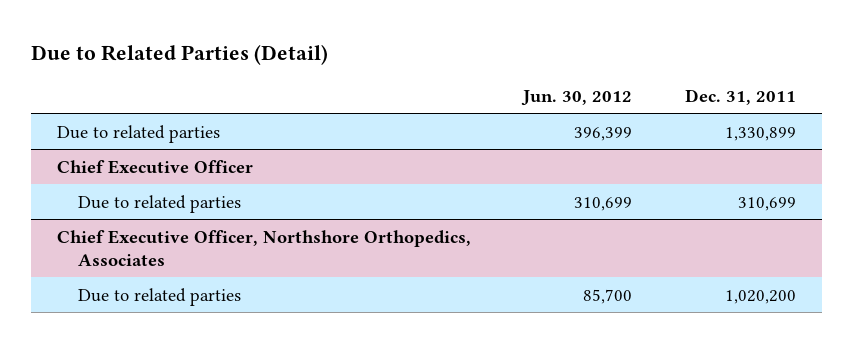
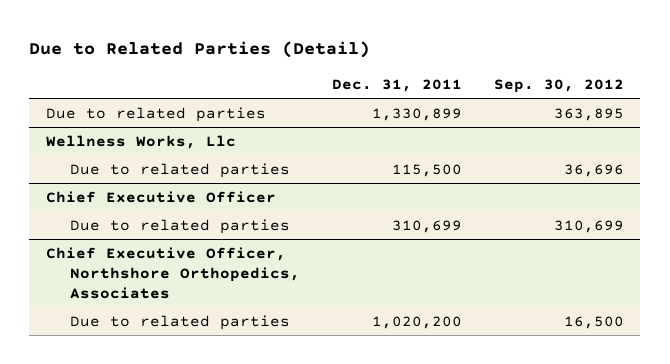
[521,89,633,106] Jun. 30, 2012 -> none
none -> [494,79,625,94] Sep. 30, 2012
none -> [45,134,236,149] Wellness Works, Llc
none -> [69,162,290,178] Due to related parties

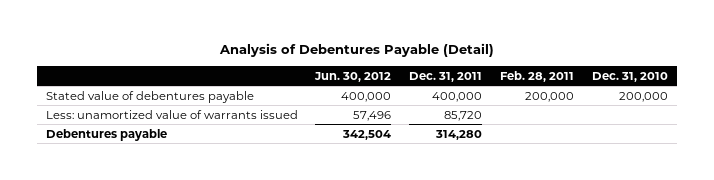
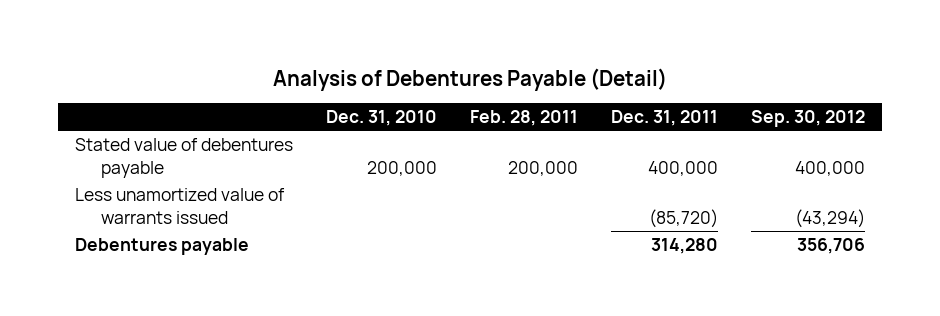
[314,71,392,82] Jun. 30, 2012 -> none
none -> [751,110,866,128] Sep. 30, 2012
[45,109,298,119] Less: unamortized value of warrants issued -> [74,188,285,224] Less unamortized value of warrants issued
[444,110,483,121] 85,720 -> [648,208,718,228] (85,720)

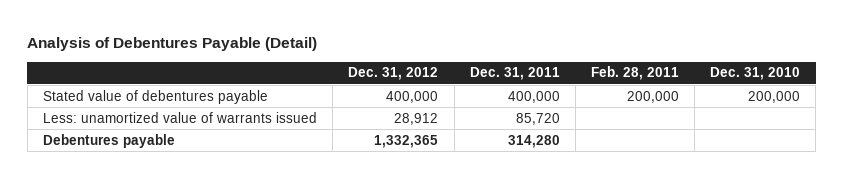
[751,110,866,128] Sep. 30, 2012 -> none
none -> [348,67,439,81] Dec. 31, 2012
[74,188,285,224] Less unamortized value of warrants issued -> [43,111,318,123] Less: unamortized value of warrants issued
[648,208,718,228] (85,720) -> [515,112,560,125] 85,720

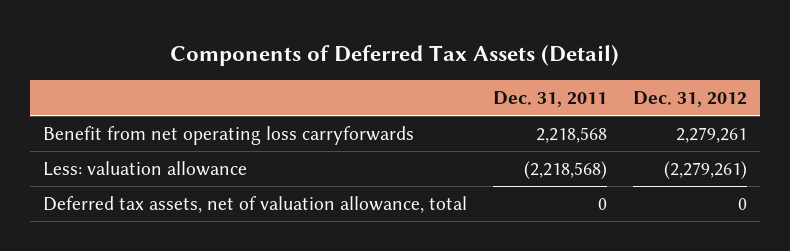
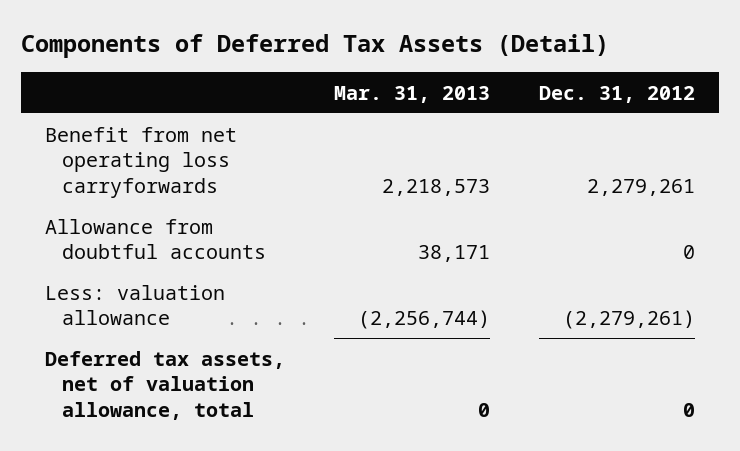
[493,91,608,108] Dec. 31, 2011 -> none
none -> [334,85,491,103] Mar. 31, 2013
none -> [45,218,266,260] Allowance from doubtful accounts

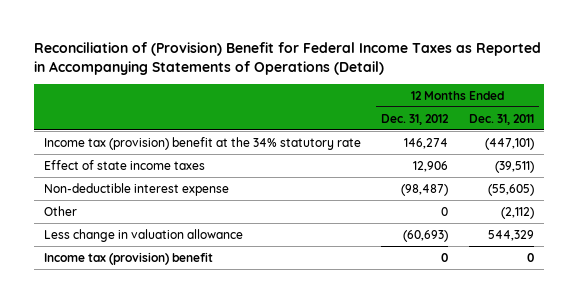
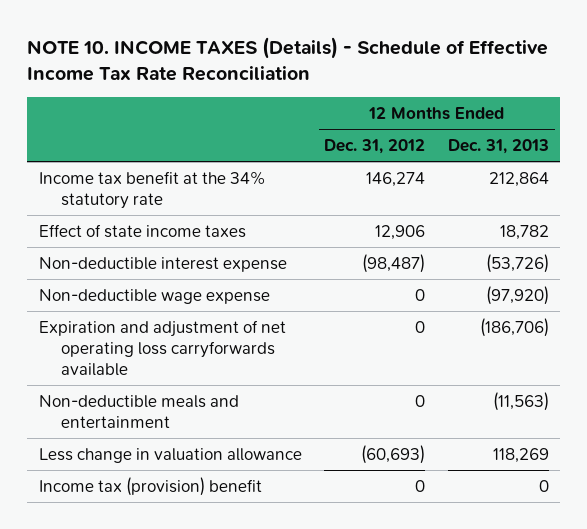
[33,41,541,75] Reconciliation of (Provision) Benefit for Federal Income Taxes as Reported in Accompanying Statements of Operations (Detail) -> [27,36,549,82] NOTE 10. INCOME TAXES (Details) - Schedule of Effective Income Tax Rate Reconciliation
[468,113,534,125] Dec. 31, 2011 -> none
none -> [447,139,549,155] Dec. 31, 2013
[43,136,361,150] Income tax (provision) benefit at the 34% statutory rate -> [38,170,266,209] Income tax benefit at the 34% statutory rate
[43,205,77,216] Other -> none
none -> [38,288,270,304] Non-deductible wage expense
none -> [38,319,286,377] Expiration and adjustment of net operating loss carryforwards available
none -> [38,394,239,428] Non-deductible meals and entertainment

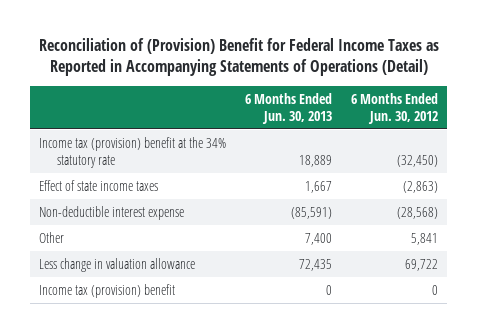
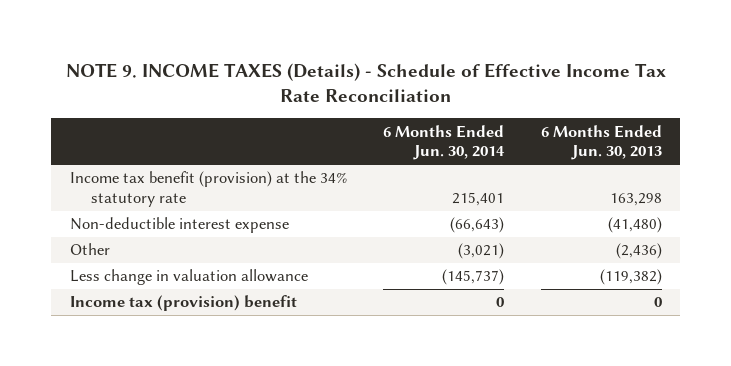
[38,38,439,77] Reconciliation of (Provision) Benefit for Federal Income Taxes as Reported in Accompanying Statements of Operations (Detail) -> [65,62,666,103] NOTE 9. INCOME TAXES (Details) - Schedule of Effective Income Tax Rate Reconciliation
[350,92,438,124] 6 Months Ended Jun. 30, 2012 -> none
none -> [383,124,506,161] 6 Months Ended Jun. 30, 2014
[39,179,159,191] Effect of state income taxes -> none
[39,136,227,168] Income tax (provision) benefit at the 34% statutory rate -> [69,171,347,208] Income tax benefit (provision) at the 34% statutory rate
[299,154,333,167] 18,889 -> [609,193,662,207] 163,298
[291,206,333,219] (85,591) -> [607,217,662,234] (41,480)
[305,232,333,245] 7,400 -> [615,243,662,260] (2,436)
[299,258,333,271] 72,435 -> [599,269,662,286] (119,382)

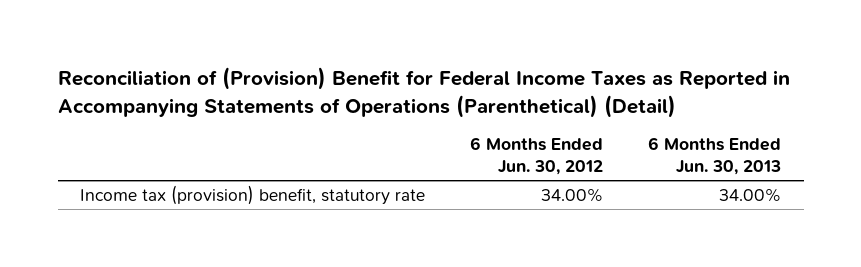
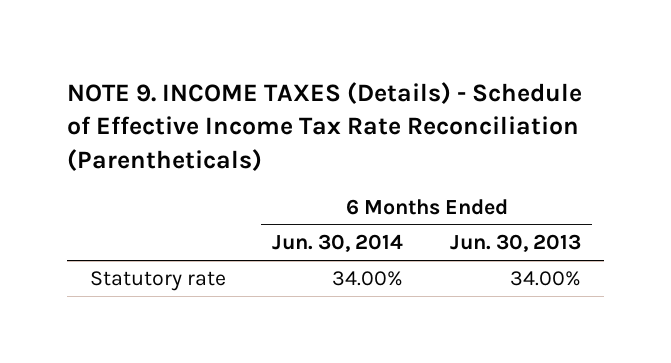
[57,67,790,118] Reconciliation of (Provision) Benefit for Federal Income Taxes as Reported in Accompanying Statements of Operations (Parenthetical) (Detail) -> [66,81,582,172] NOTE 9. INCOME TAXES (Details) - Schedule of Effective Income Tax Rate Reconciliation (Parentheticals)
[470,137,604,176] 6 Months Ended Jun. 30, 2012 -> none
none -> [272,234,404,253] Jun. 30, 2014
[80,184,426,205] Income tax (provision) benefit, statutory rate -> [90,271,227,292] Statutory rate

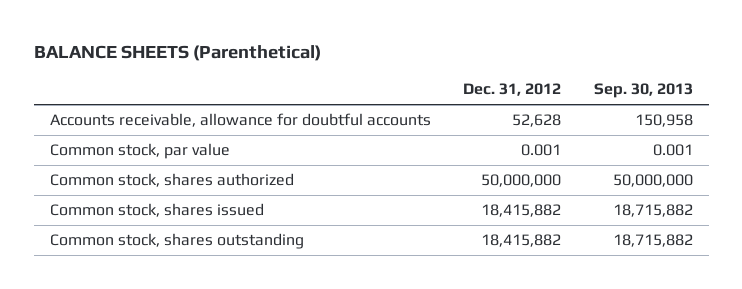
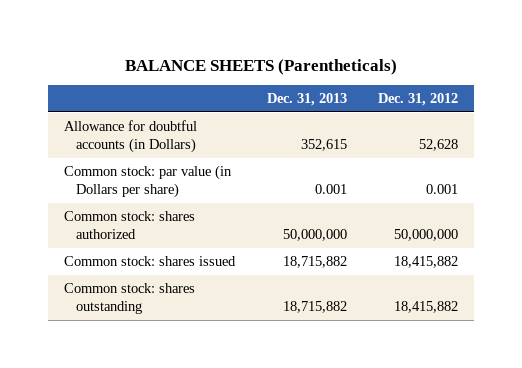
[33,45,321,62] BALANCE SHEETS (Parenthetical) -> [125,58,398,75] BALANCE SHEETS (Parentheticals)
[593,83,693,99] Sep. 30, 2013 -> none
none -> [266,93,347,107] Dec. 31, 2013
[49,113,431,128] Accounts receivable, allowance for doubtful accounts -> [63,120,197,154] Allowance for doubtful accounts (in Dollars)
[49,143,230,160] Common stock, par value -> [63,165,232,199] Common stock: par value (in Dollars per share)
[49,173,294,188] Common stock, shares authorized -> [63,211,195,240] Common stock: shares authorized
[49,203,264,218] Common stock, shares issued -> [63,256,236,267] Common stock: shares issued
[49,233,304,250] Common stock, shares outstanding -> [63,283,195,315] Common stock: shares outstanding

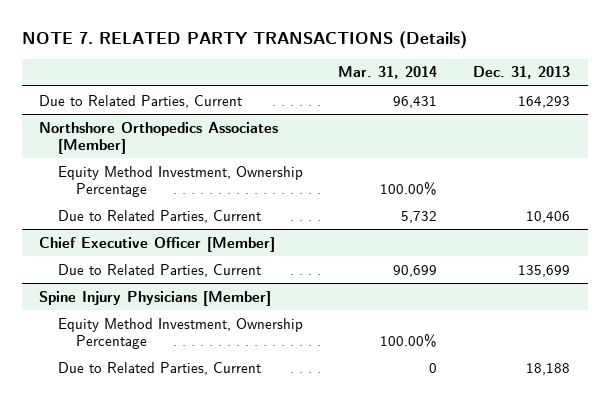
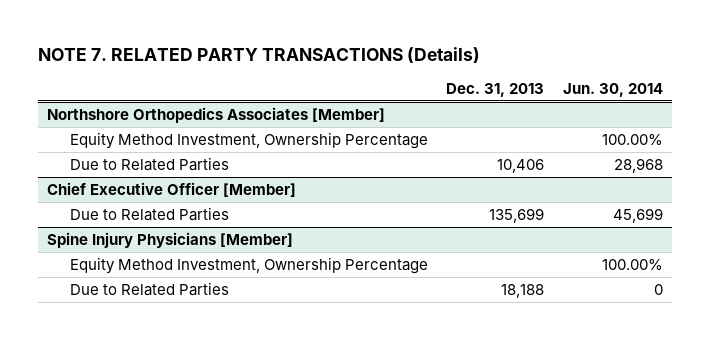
[338,66,438,80] Mar. 31, 2014 -> none
none -> [562,82,663,97] Jun. 30, 2014
[39,94,243,108] Due to Related Parties, Current -> none
[57,209,261,223] Due to Related Parties, Current -> [70,156,230,171] Due to Related Parties
[57,263,261,277] Due to Related Parties, Current -> [70,206,230,221] Due to Related Parties
[57,361,261,375] Due to Related Parties, Current -> [70,281,230,296] Due to Related Parties

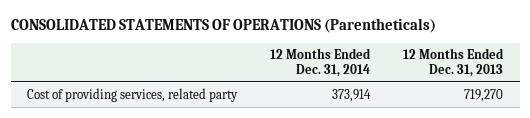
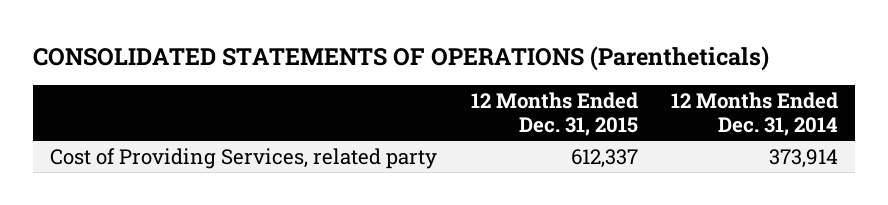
[403,48,505,77] 12 Months Ended Dec. 31, 2013 -> none
none -> [470,92,638,137] 12 Months Ended Dec. 31, 2015
[27,88,239,103] Cost of providing services, related party -> [49,148,437,170] Cost of Providing Services, related party

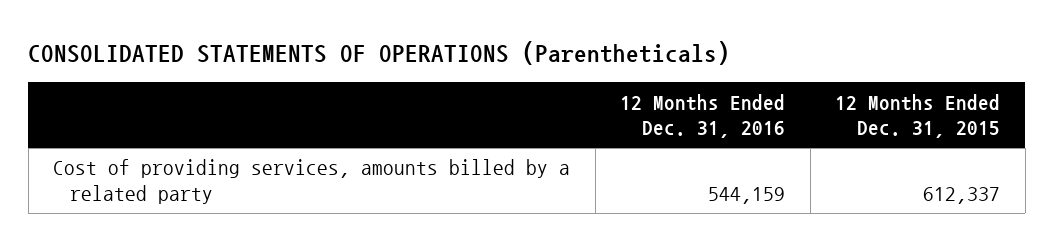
[671,92,839,137] 12 Months Ended Dec. 31, 2014 -> none
none -> [620,93,786,139] 12 Months Ended Dec. 31, 2016
[49,148,437,170] Cost of Providing Services, related party -> [53,159,571,205] Cost of providing services, amounts billed by a related party

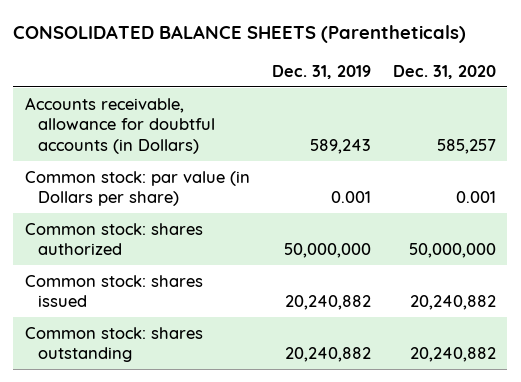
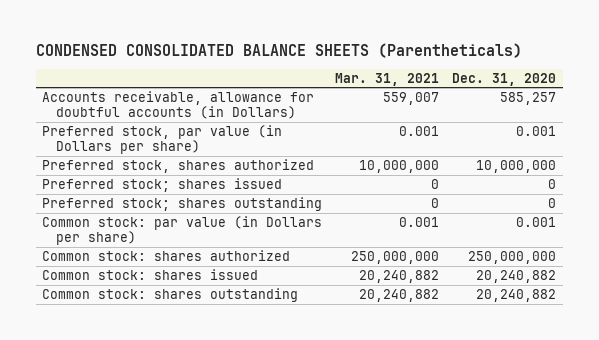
[13,24,467,43] CONSOLIDATED BALANCE SHEETS (Parentheticals) -> [36,42,523,58] CONDENSED CONSOLIDATED BALANCE SHEETS (Parentheticals)
[271,64,371,79] Dec. 31, 2019 -> none
none -> [335,72,440,86] Mar. 31, 2021
none -> [42,125,283,154] Preferred stock, par value (in Dollars per share)
none -> [42,159,315,174] Preferred stock, shares authorized
none -> [42,178,283,193] Preferred stock; shares issued
none -> [42,197,323,212] Preferred stock; shares outstanding
[409,243,497,259] 50,000,000 -> [468,251,557,265] 250,000,000

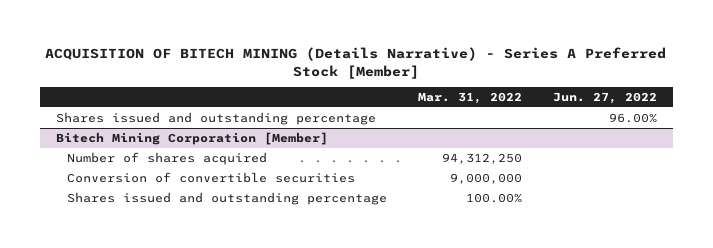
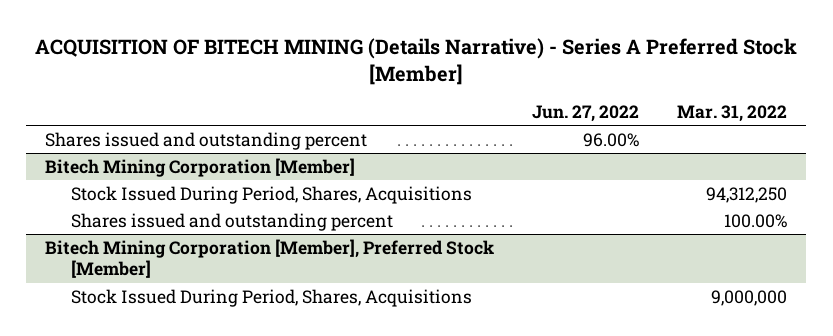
[55,111,376,125] Shares issued and outstanding percentage -> [45,131,368,150] Shares issued and outstanding percent
[66,171,355,183] Conversion of convertible securities -> none
[66,151,267,165] Number of shares acquired -> [71,185,473,204] Stock Issued During Period, Shares, Acquisitions
[66,191,387,205] Shares issued and outstanding percentage -> [71,212,394,231] Shares issued and outstanding percent
none -> [45,238,495,279] Bitech Mining Corporation [Member], Preferred Stock [Member]
none -> [71,288,473,307] Stock Issued During Period, Shares, Acquisitions

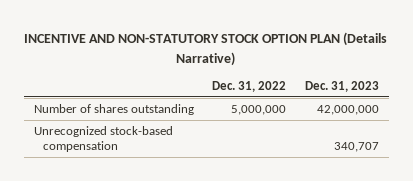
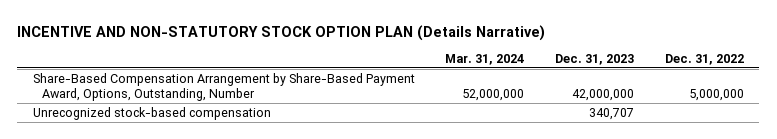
none -> [445,53,525,65] Mar. 31, 2024
[33,103,194,115] Number of shares outstanding -> [32,72,415,102] Share-Based Compensation Arrangement by Share-Based Payment Award, Options, Outstanding, Number

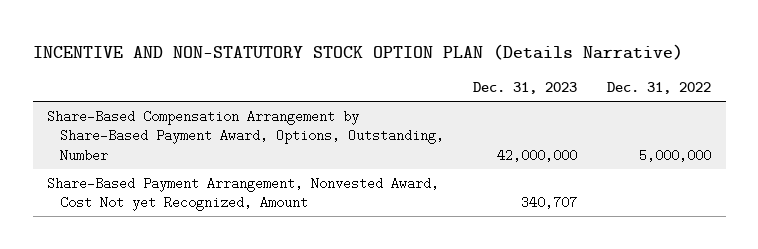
[445,53,525,65] Mar. 31, 2024 -> none
[32,106,271,120] Unrecognized stock-based compensation -> [47,176,440,212] Share-Based Payment Arrangement, Nonvested Award, Cost Not yet Recognized, Amount

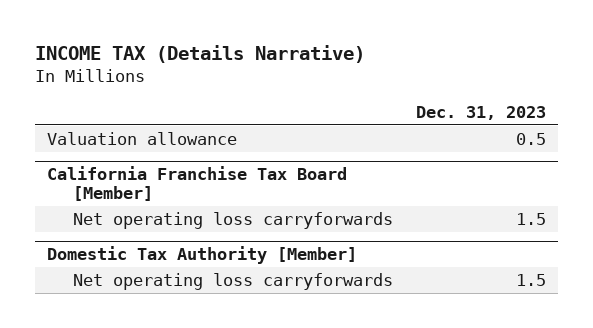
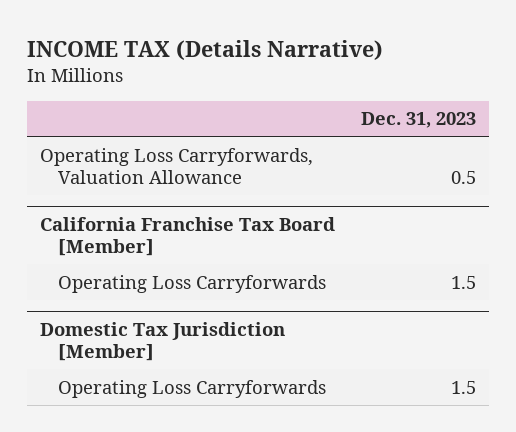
[46,131,237,145] Valuation allowance -> [40,147,314,184] Operating Loss Carryforwards, Valuation Allowance
[72,211,393,229] Net operating loss carryforwards -> [57,274,326,293] Operating Loss Carryforwards
[46,246,357,265] Domestic Tax Authority [Member] -> [40,321,286,361] Domestic Tax Jurisdiction [Member]
[72,272,393,290] Net operating loss carryforwards -> [57,379,326,398] Operating Loss Carryforwards

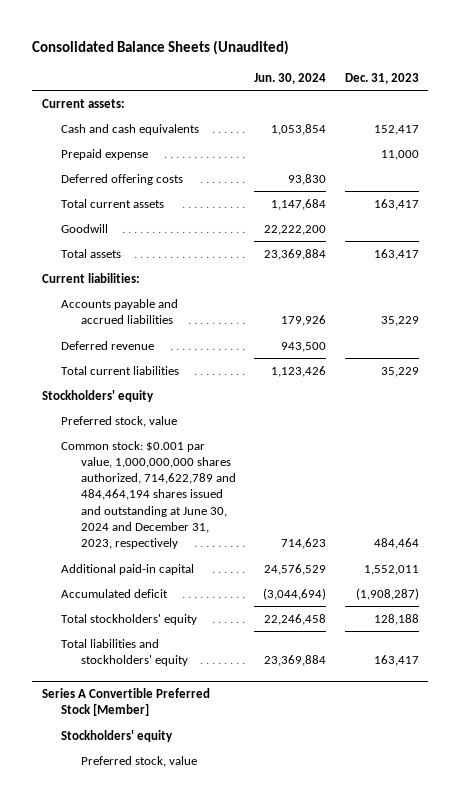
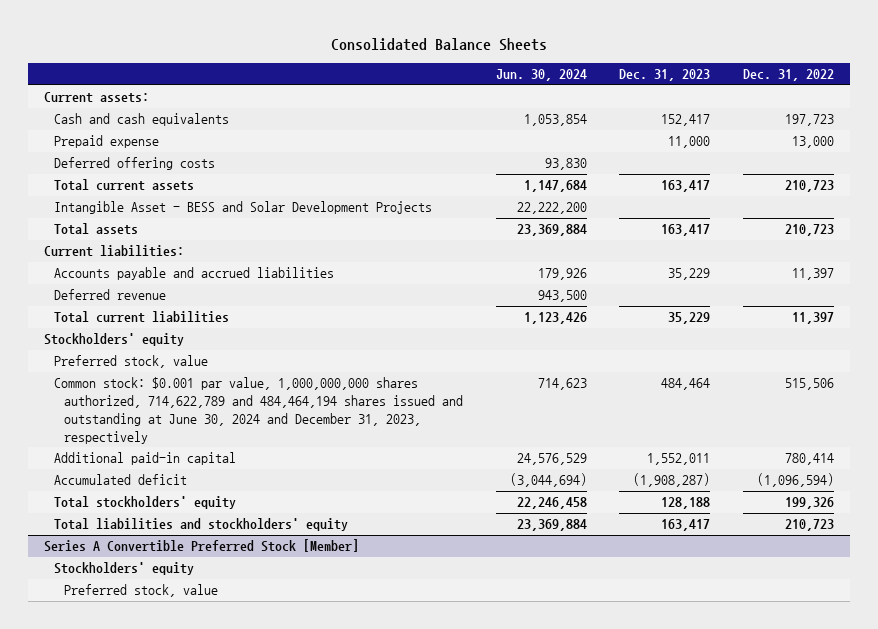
[32,40,290,56] Consolidated Balance Sheets (Unaudited) -> [330,38,547,52] Consolidated Balance Sheets
none -> [742,69,834,82] Dec. 31, 2022
[61,223,109,233] Goodwill -> [54,201,433,215] Intangible Asset - BESS and Solar Development Projects

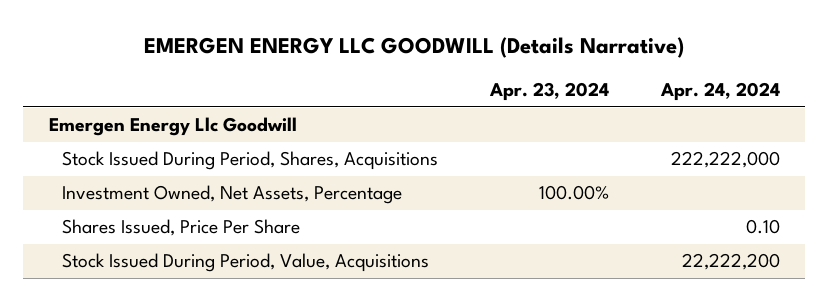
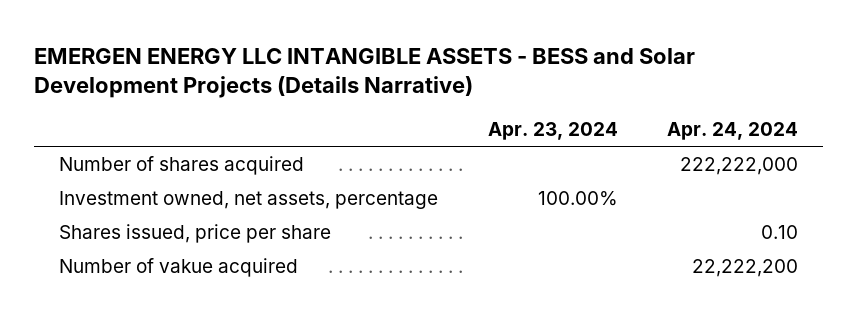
[144,37,685,59] EMERGEN ENERGY LLC GOODWILL (Details Narrative) -> [34,47,696,99] EMERGEN ENERGY LLC INTANGIBLE ASSETS - BESS and Solar Development Projects (Details Narrative)
[48,117,297,137] Emergen Energy Llc Goodwill -> none
[62,151,439,171] Stock Issued During Period, Shares, Acquisitions -> [59,155,305,175] Number of shares acquired
[62,185,403,205] Investment Owned, Net Assets, Percentage -> [59,190,439,209] Investment owned, net assets, percentage
[62,219,301,237] Shares Issued, Price Per Share -> [59,223,332,243] Shares issued, price per share
[62,253,430,273] Stock Issued During Period, Value, Acquisitions -> [59,257,299,277] Number of vakue acquired

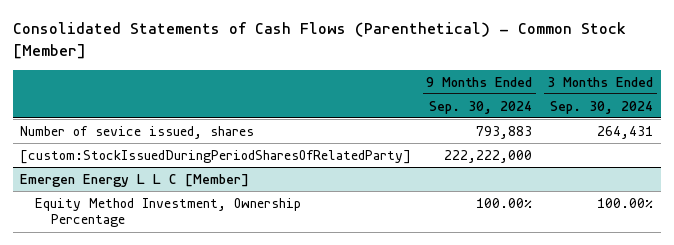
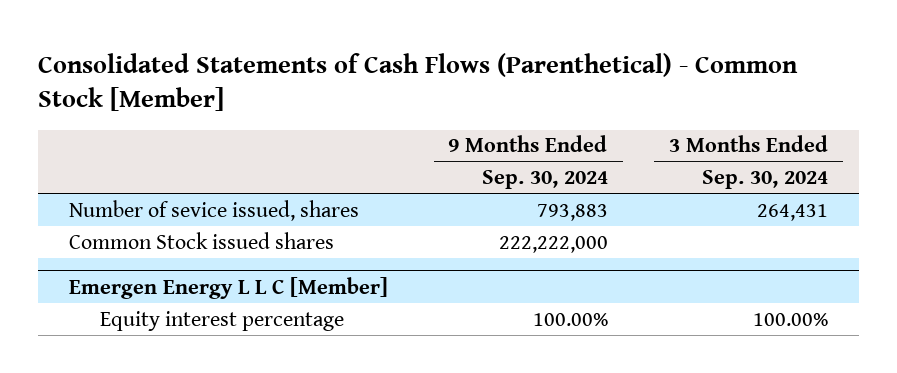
[20,149,412,164] [custom:StockIssuedDuringPeriodSharesOfRelatedParty] -> [68,231,334,249] Common Stock issued shares
[35,197,302,228] Equity Method Investment, Ownership Percentage -> [100,310,345,331] Equity interest percentage

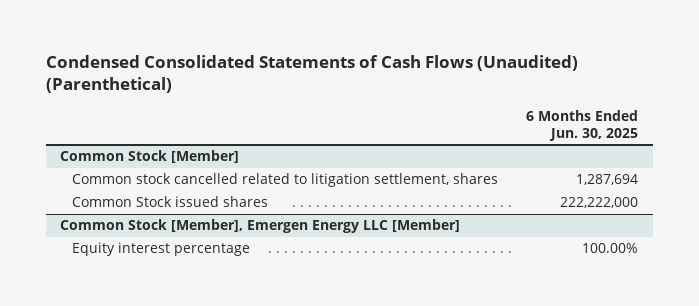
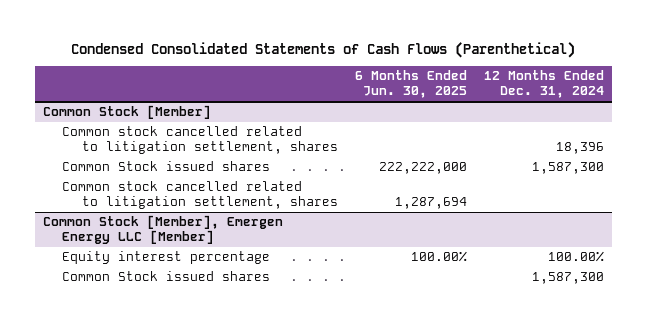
[46,55,579,94] Condensed Consolidated Statements of Cash Flows (Unaudited) (Parenthetical) -> [71,41,576,58] Condensed Consolidated Statements of Cash Flows (Parenthetical)
none -> [483,70,604,99] 12 Months Ended Dec. 31, 2024
none -> [62,126,338,155] Common stock cancelled related to litigation settlement, shares
[71,173,498,188] Common stock cancelled related to litigation settlement, shares -> [62,181,338,210] Common stock cancelled related to litigation settlement, shares
none -> [62,271,271,282] Common Stock issued shares

